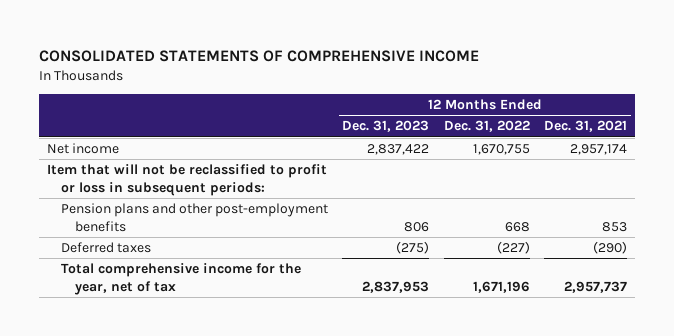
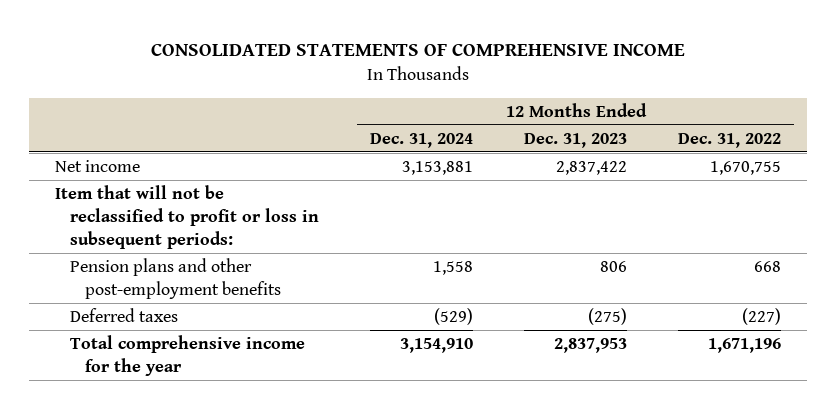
[544,120,628,133] Dec. 31, 2021 -> none
none -> [370,132,474,148] Dec. 31, 2024
[60,263,301,295] Total comprehensive income for the year, net of tax -> [69,334,305,376] Total comprehensive income for the year

